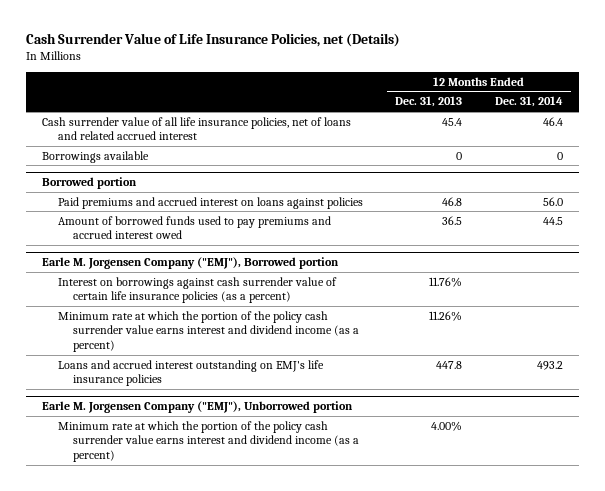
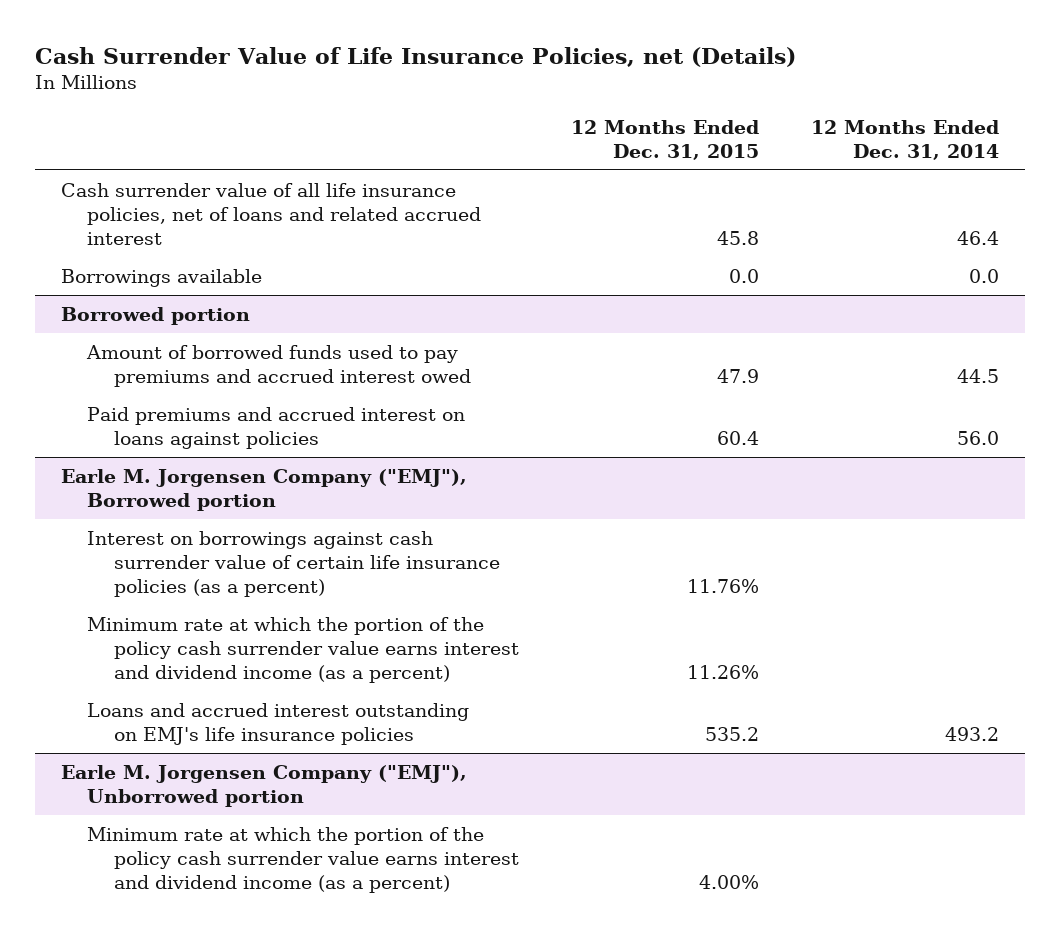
[395,96,463,108] Dec. 31, 2013 -> none
none -> [570,119,759,160] 12 Months Ended Dec. 31, 2015
[556,151,563,160] 0 -> [969,268,1000,283] 0.0
[57,196,363,209] Paid premiums and accrued interest on loans against policies -> [87,406,466,449] Paid premiums and accrued interest on loans against policies

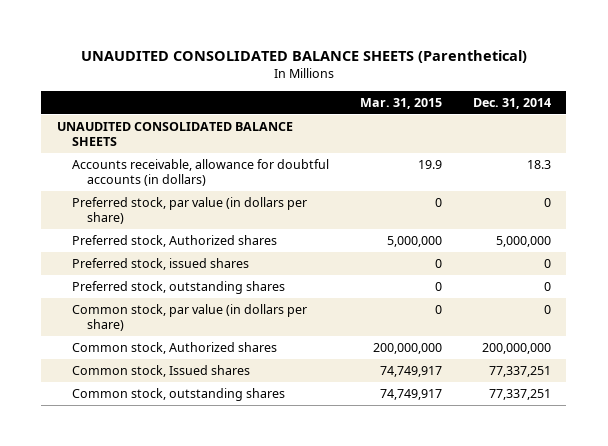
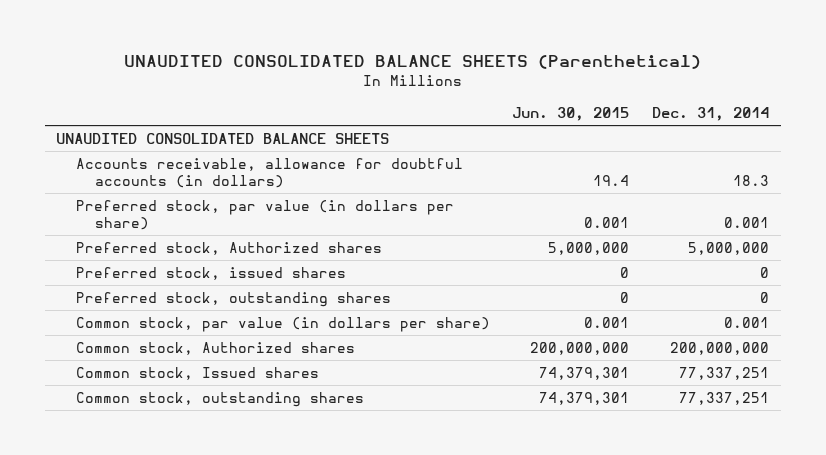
[359,97,442,109] Mar. 31, 2015 -> none
none -> [512,106,630,121] Jun. 30, 2015
[543,197,551,207] 0 -> [724,216,770,228] 0.001
[543,304,551,314] 0 -> [724,317,770,329] 0.001

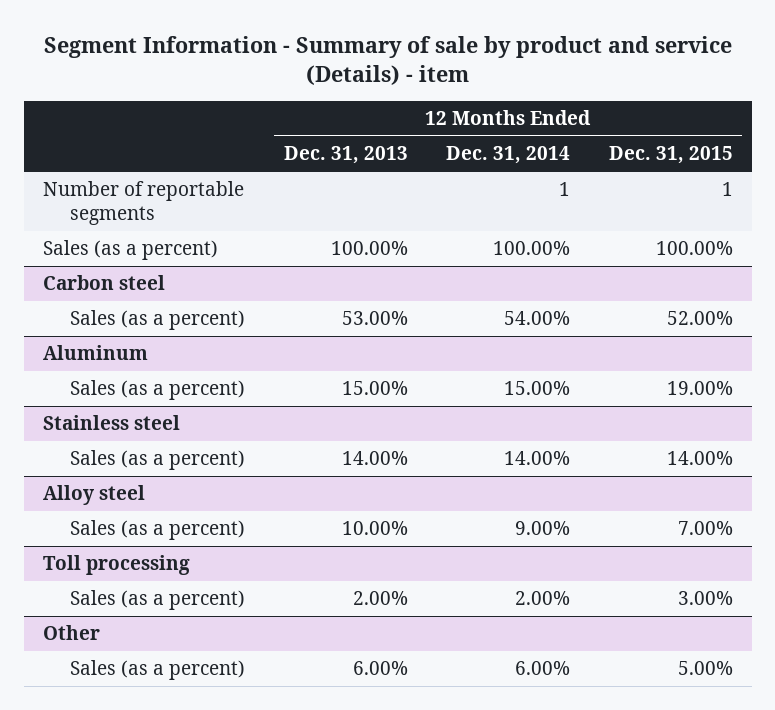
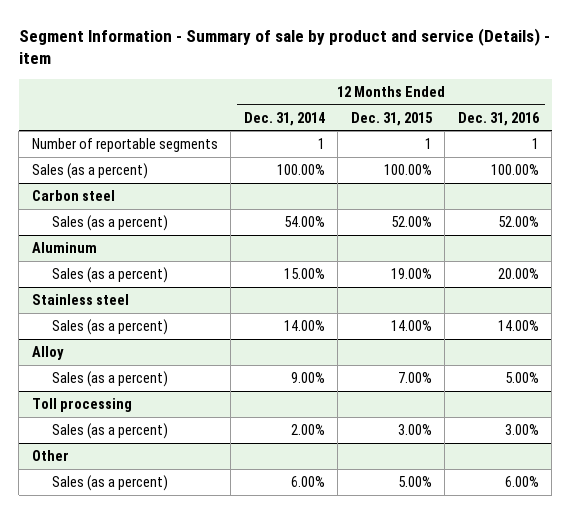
[283,146,408,165] Dec. 31, 2013 -> none
none -> [457,111,540,126] Dec. 31, 2016
[42,485,145,506] Alloy steel -> [31,346,64,361] Alloy

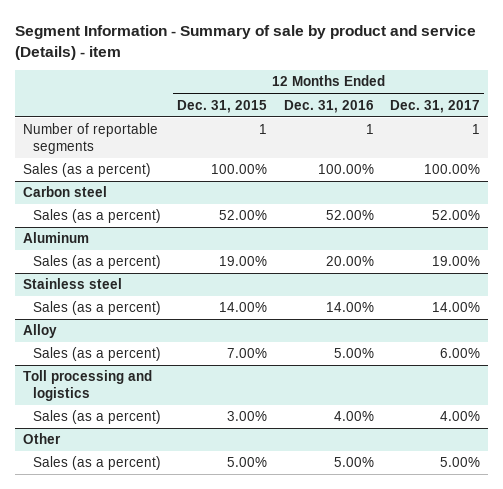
[243,111,325,126] Dec. 31, 2014 -> none
none -> [389,99,480,113] Dec. 31, 2017
[31,398,132,413] Toll processing -> [22,370,152,402] Toll processing and logistics
[504,424,539,436] 3.00% -> [333,411,374,422] 4.00%
[504,476,539,488] 6.00% -> [333,457,374,468] 5.00%

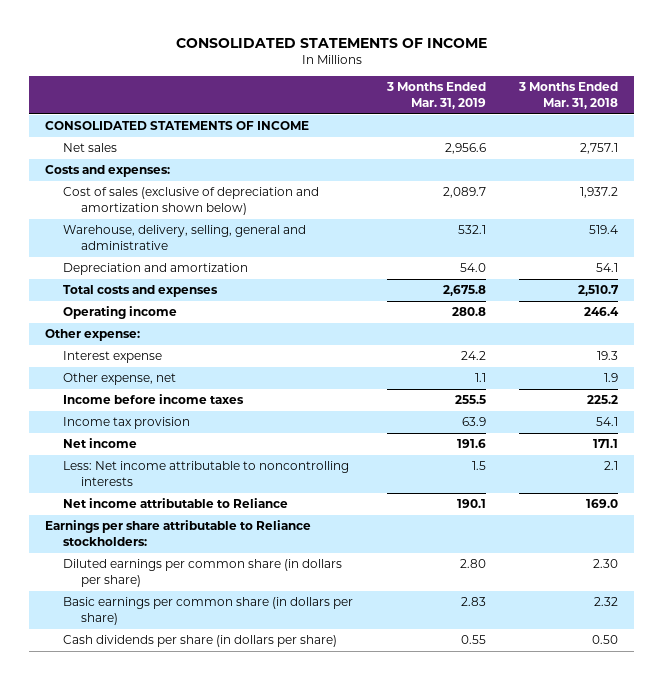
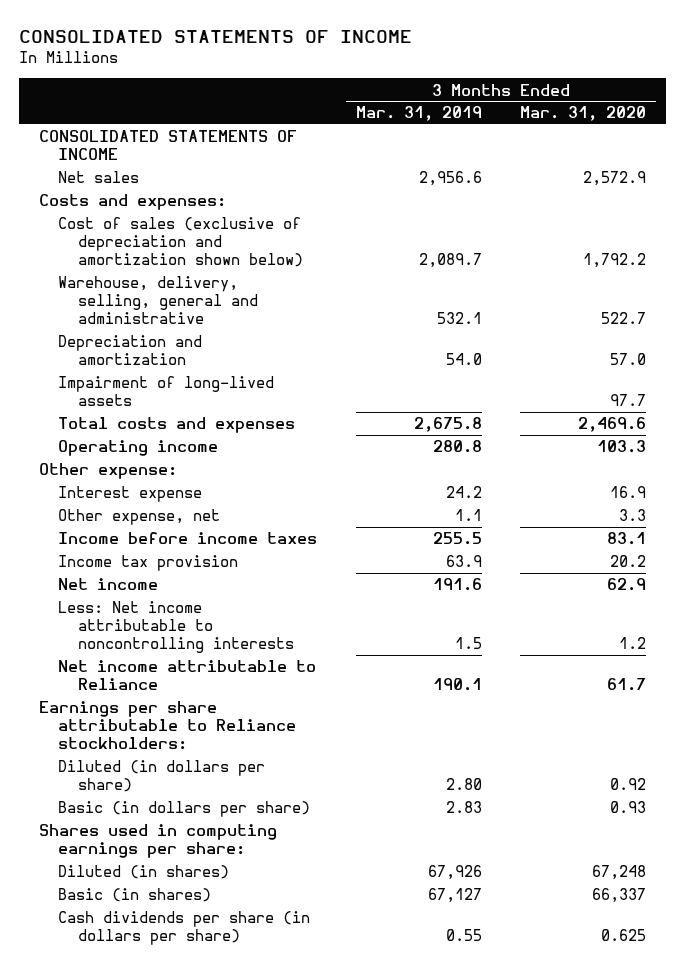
[517,82,618,109] 3 Months Ended Mar. 31, 2018 -> none
none -> [520,106,647,122] Mar. 31, 2020
none -> [58,376,275,407] Impairment of long-lived assets
[63,559,343,587] Diluted earnings per common share (in dollars per share) -> [58,760,266,793] Diluted (in dollars per share)
[63,597,354,625] Basic earnings per common share (in dollars per share) -> [58,801,311,818] Basic (in dollars per share)
none -> [38,824,277,859] Shares used in computing earnings per share:
none -> [58,865,230,880] Diluted (in shares)
none -> [58,888,212,903] Basic (in shares)

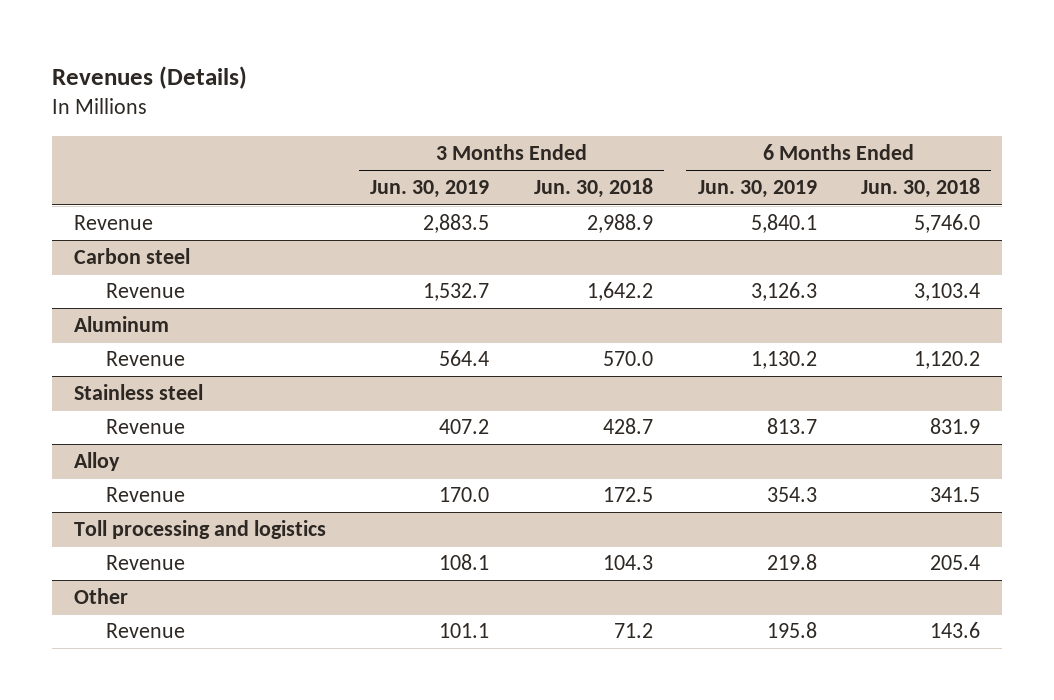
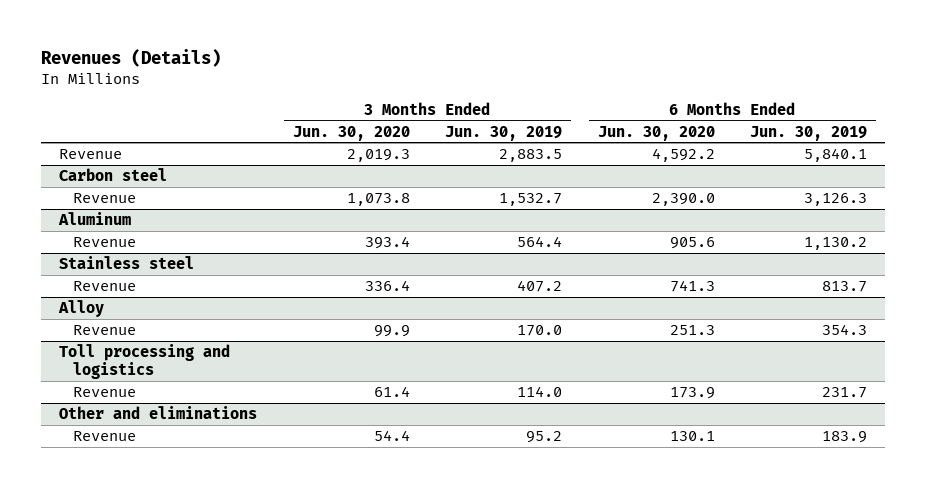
[533,178,653,199] Jun. 30, 2018 -> none
[861,178,981,199] Jun. 30, 2018 -> none
none -> [292,125,410,141] Jun. 30, 2020
none -> [597,125,715,141] Jun. 30, 2020
[439,554,490,571] 108.1 -> [517,386,563,398] 114.0
[766,554,817,571] 219.8 -> [822,387,868,399] 231.7
[73,588,128,605] Other -> [58,406,257,420] Other and eliminations
[439,623,490,639] 101.1 -> [526,431,563,444] 95.2
[766,622,817,639] 195.8 -> [822,431,868,444] 183.9

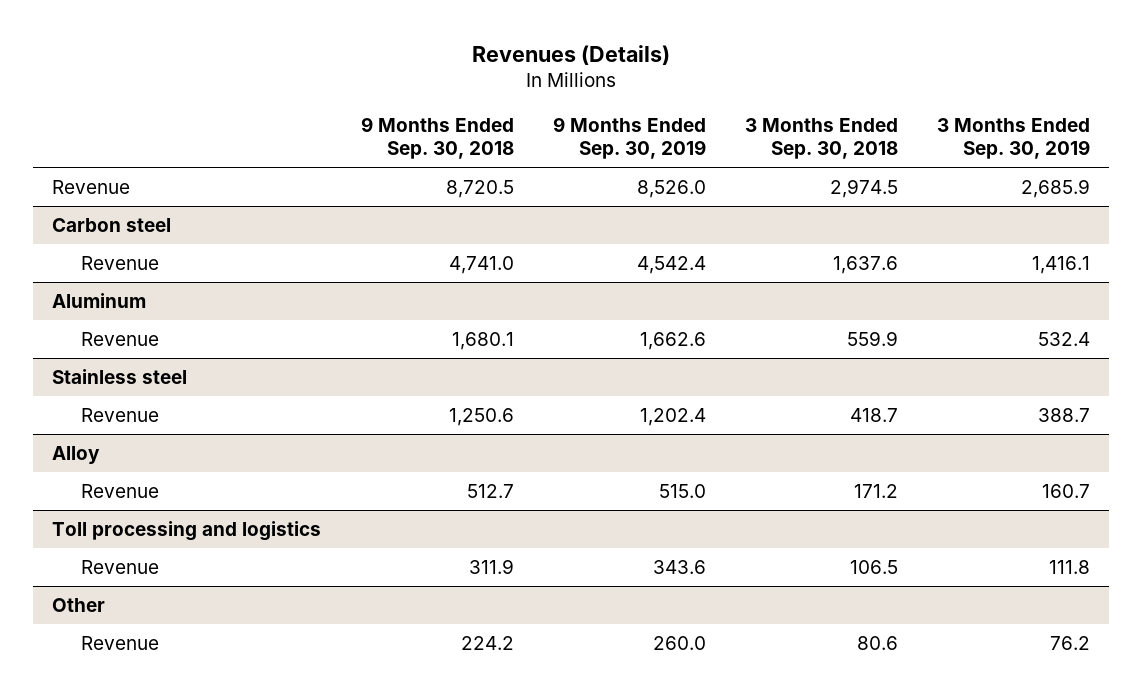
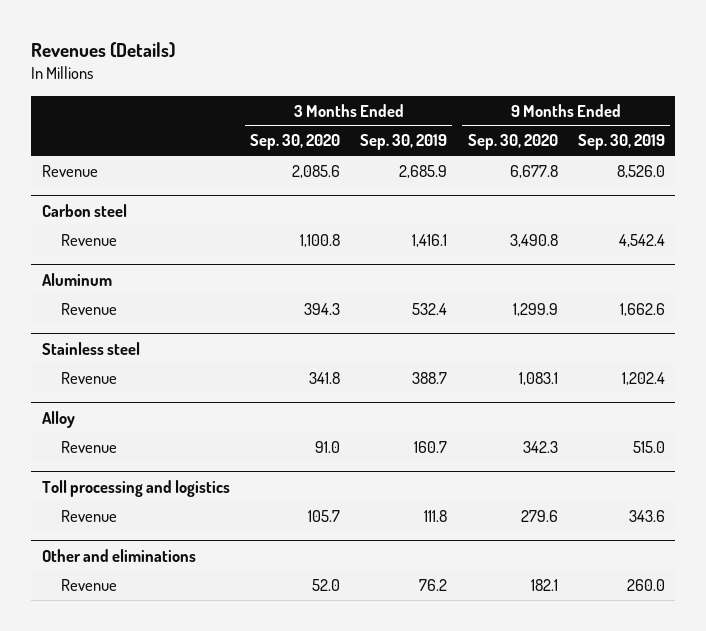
[360,117,514,160] 9 Months Ended Sep. 30, 2018 -> none
[744,118,898,160] 3 Months Ended Sep. 30, 2018 -> none
none -> [249,134,340,151] Sep. 30, 2020
none -> [467,134,558,151] Sep. 30, 2020
[52,597,106,612] Other -> [41,548,196,562] Other and eliminations

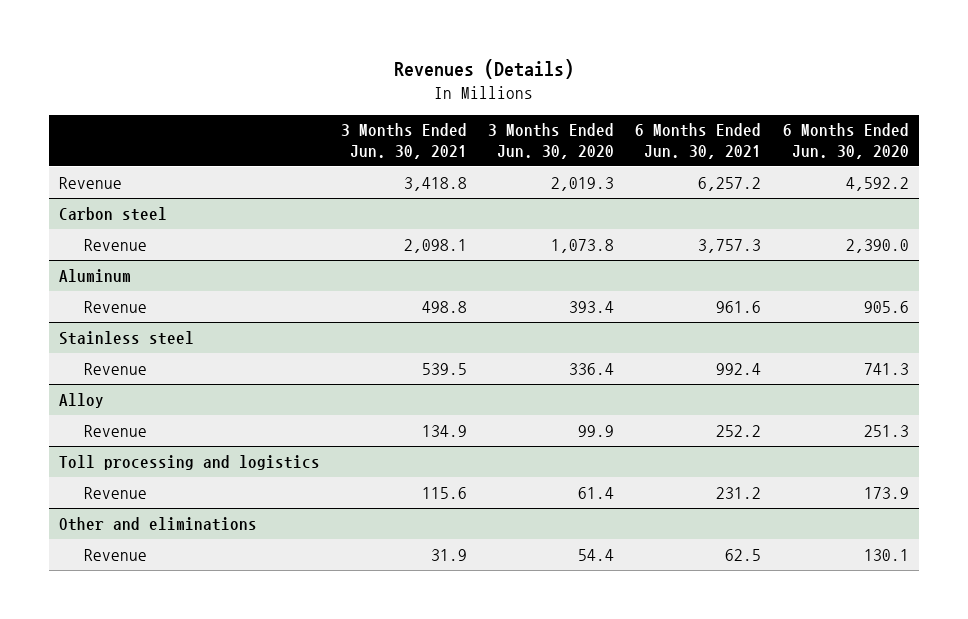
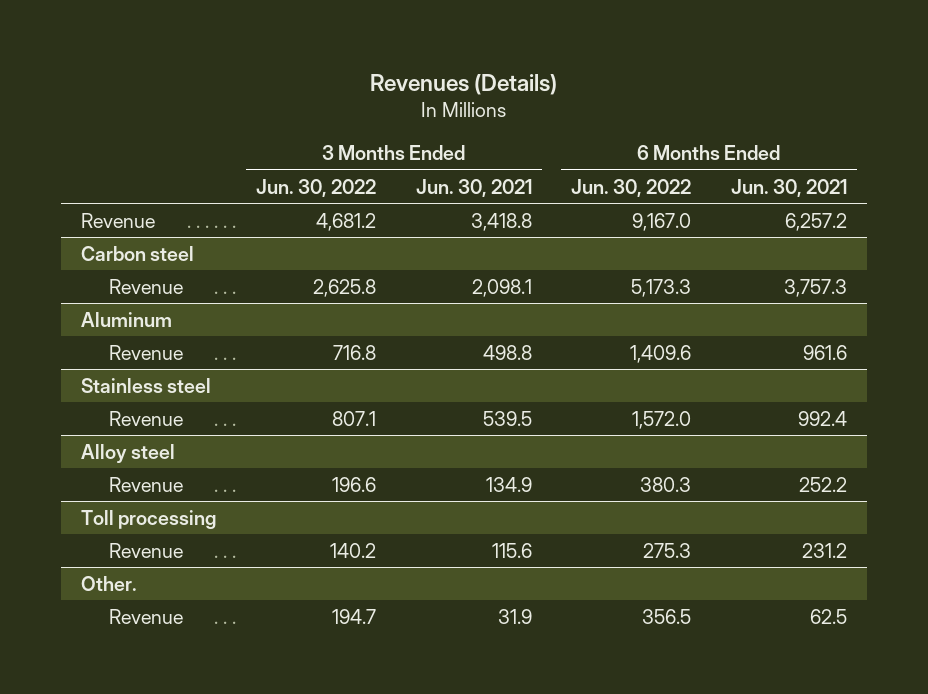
[488,123,615,159] 3 Months Ended Jun. 30, 2020 -> none
[782,123,909,159] 6 Months Ended Jun. 30, 2020 -> none
none -> [255,178,376,197] Jun. 30, 2022
none -> [571,178,692,197] Jun. 30, 2022
[59,392,105,408] Alloy -> [80,443,175,463] Alloy steel
[59,454,321,470] Toll processing and logistics -> [80,509,216,529] Toll processing
[59,516,258,531] Other and eliminations -> [80,575,137,591] Other.

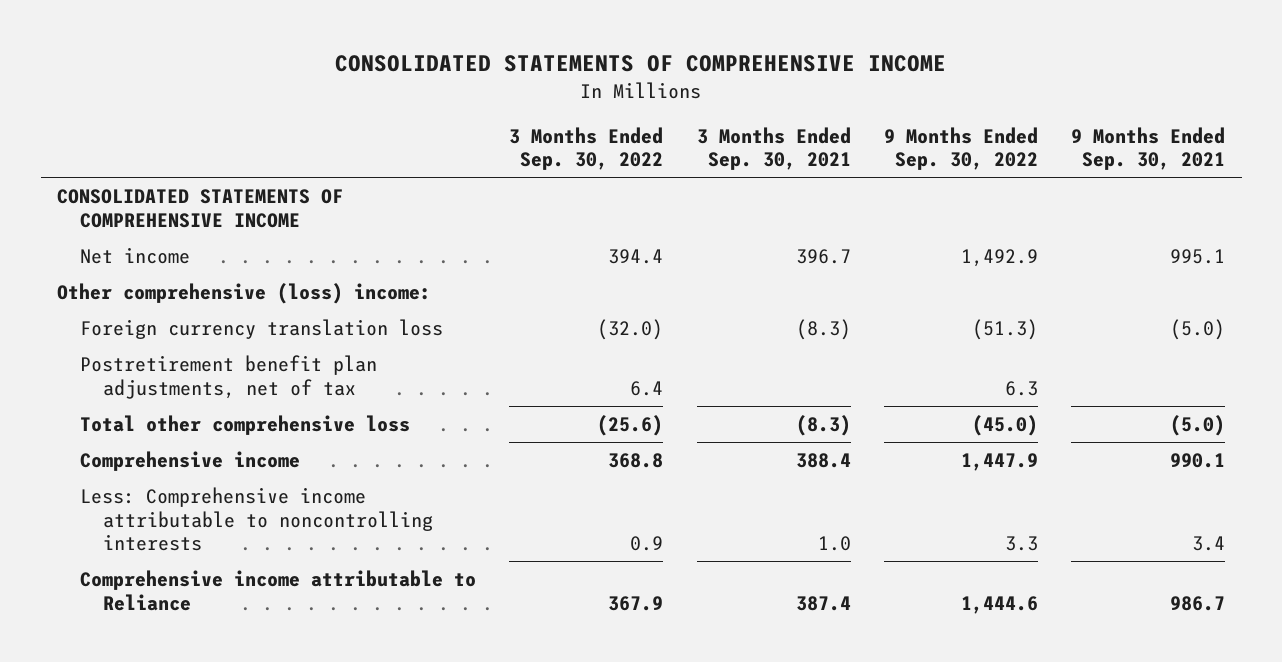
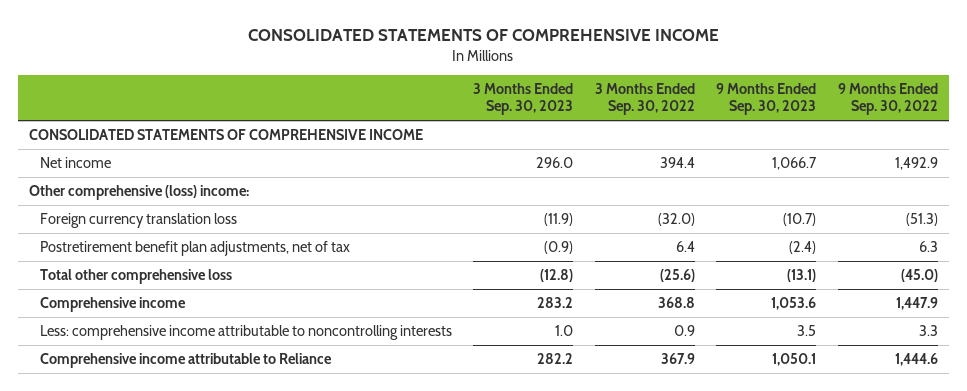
[696,126,851,171] 3 Months Ended Sep. 30, 2021 -> none
[1071,126,1226,171] 9 Months Ended Sep. 30, 2021 -> none
none -> [473,83,574,116] 3 Months Ended Sep. 30, 2023
none -> [716,83,817,116] 9 Months Ended Sep. 30, 2023
[80,486,433,552] Less: Comprehensive income attributable to noncontrolling interests -> [39,325,452,341] Less: comprehensive income attributable to noncontrolling interests

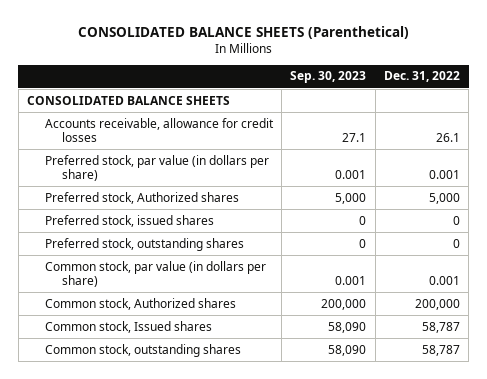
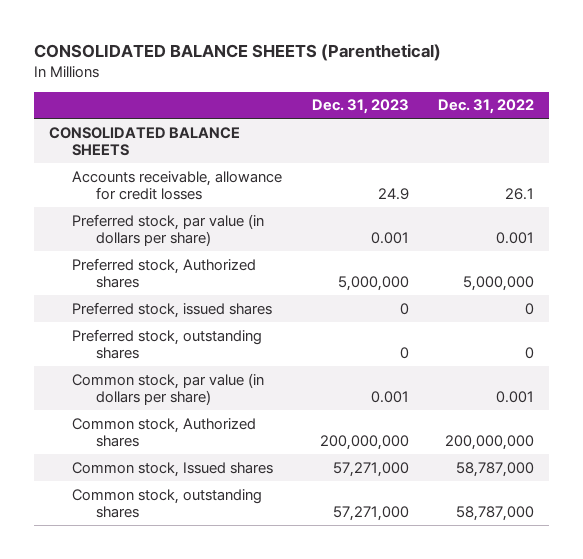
[290,71,367,84] Sep. 30, 2023 -> none
none -> [311,99,409,115] Dec. 31, 2023
[429,192,461,204] 5,000 -> [463,276,535,292] 5,000,000
[415,298,461,310] 200,000 -> [445,435,535,451] 200,000,000
[422,321,461,333] 58,787 -> [456,461,535,477] 58,787,000
[422,344,461,356] 58,787 -> [456,506,535,522] 58,787,000

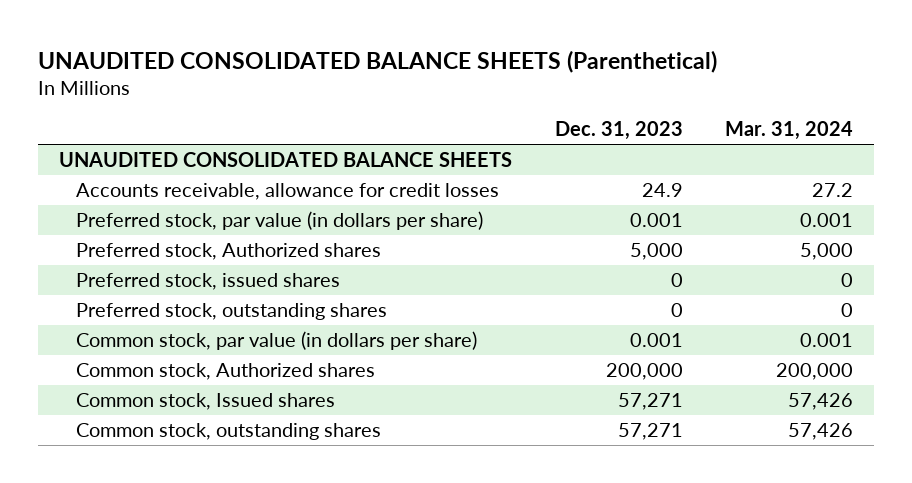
[33,43,441,61] CONSOLIDATED BALANCE SHEETS (Parenthetical) -> [38,49,718,73] UNAUDITED CONSOLIDATED BALANCE SHEETS (Parenthetical)
[438,99,535,115] Dec. 31, 2022 -> none
none -> [724,121,853,141] Mar. 31, 2024
[48,126,240,157] CONSOLIDATED BALANCE SHEETS -> [59,151,513,167] UNAUDITED CONSOLIDATED BALANCE SHEETS
[337,276,409,292] 5,000,000 -> [629,242,683,260] 5,000
[319,435,409,451] 200,000,000 -> [605,362,683,380] 200,000
[332,461,409,477] 57,271,000 -> [617,392,683,410] 57,271
[332,506,409,522] 57,271,000 -> [617,422,683,440] 57,271

